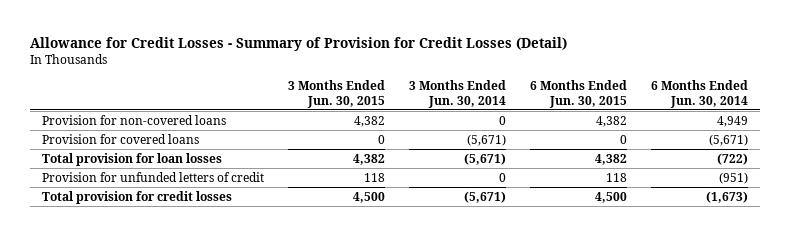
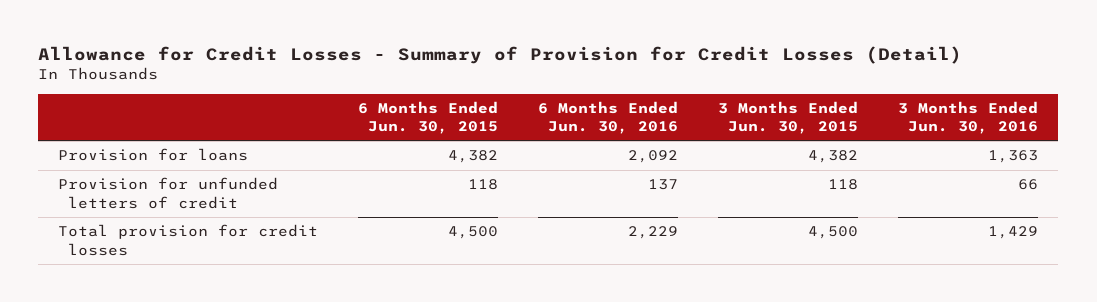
[408,79,506,108] 3 Months Ended Jun. 30, 2014 -> none
[650,79,748,108] 6 Months Ended Jun. 30, 2014 -> none
none -> [538,100,679,135] 6 Months Ended Jun. 30, 2016
none -> [898,100,1039,135] 3 Months Ended Jun. 30, 2016
[41,114,226,125] Provision for non-covered loans -> none
[41,133,199,144] Provision for covered loans -> none
[41,152,222,166] Total provision for loan losses -> [58,148,249,162] Provision for loans

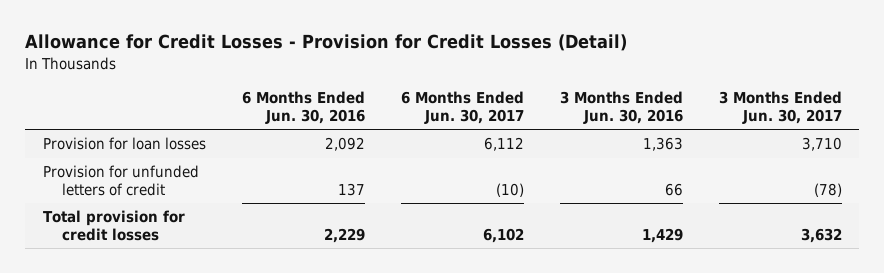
[38,46,963,65] Allowance for Credit Losses - Summary of Provision for Credit Losses (Detail) -> [24,34,627,52] Allowance for Credit Losses - Provision for Credit Losses (Detail)
[358,100,499,135] 6 Months Ended Jun. 30, 2015 -> none
[718,100,859,135] 3 Months Ended Jun. 30, 2015 -> none
none -> [400,91,524,124] 6 Months Ended Jun. 30, 2017
none -> [718,91,842,124] 3 Months Ended Jun. 30, 2017
[58,148,249,162] Provision for loans -> [42,137,206,151] Provision for loan losses

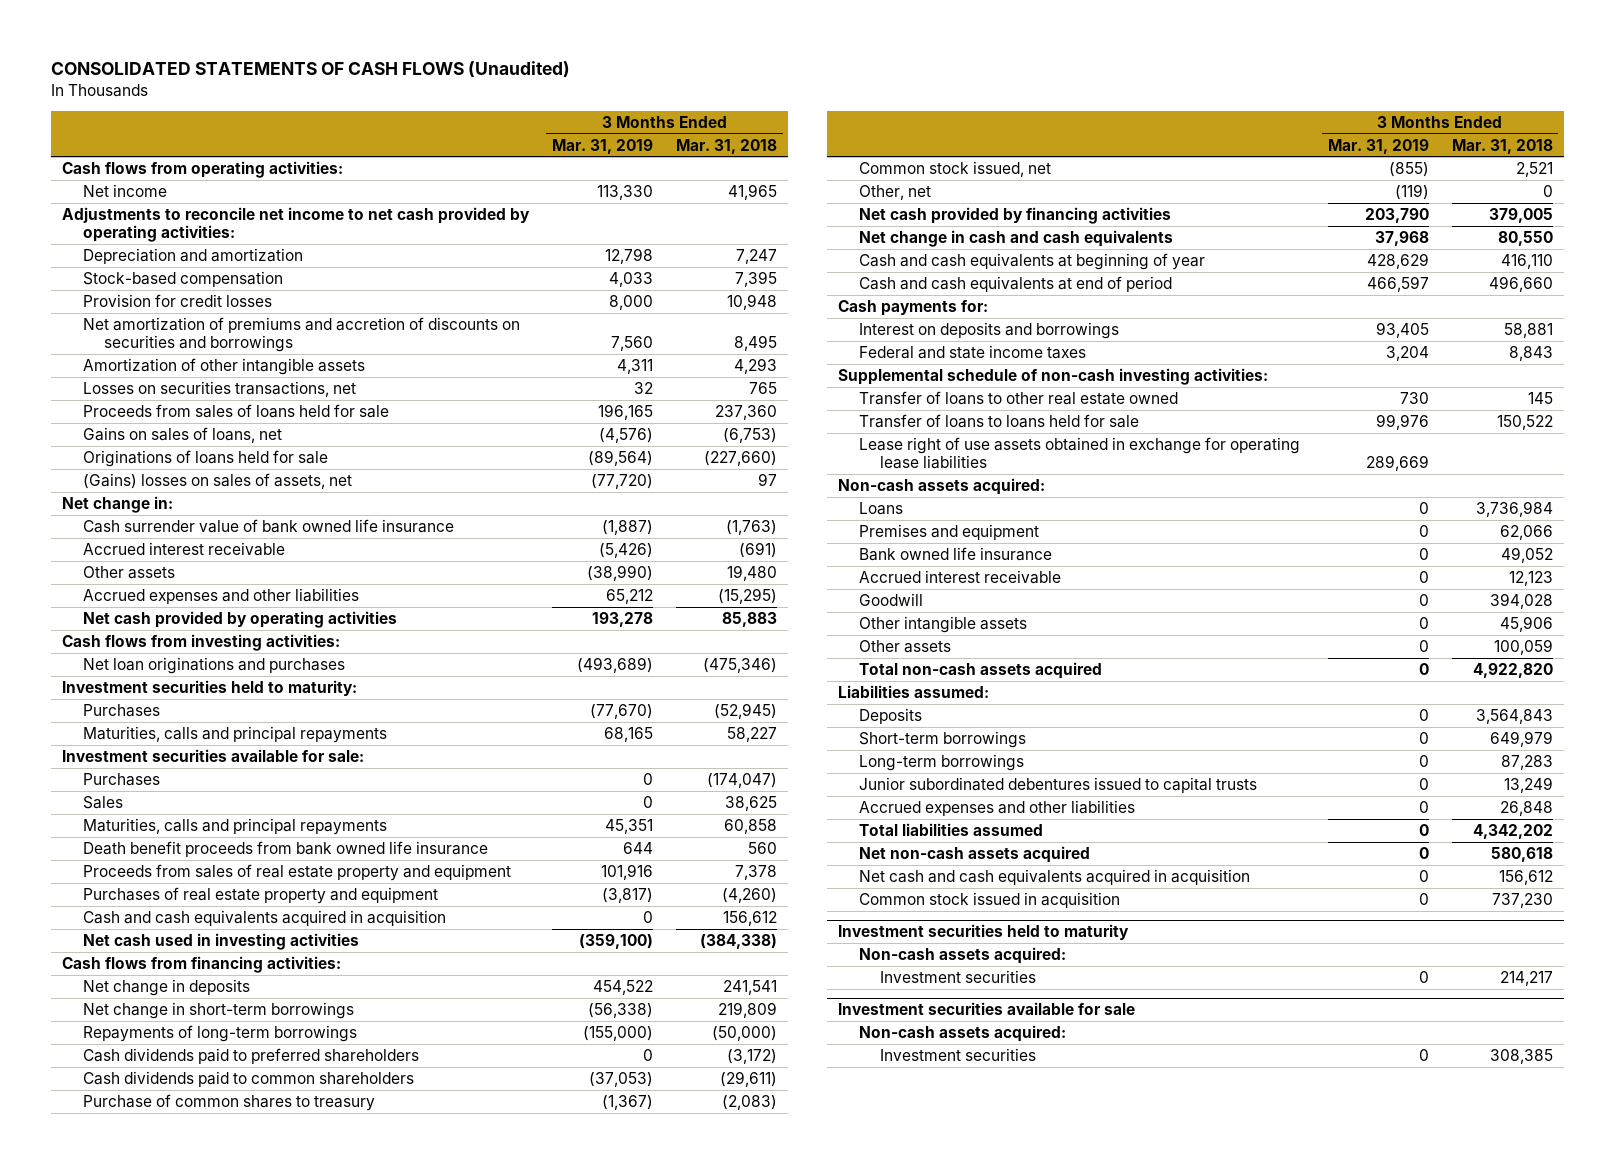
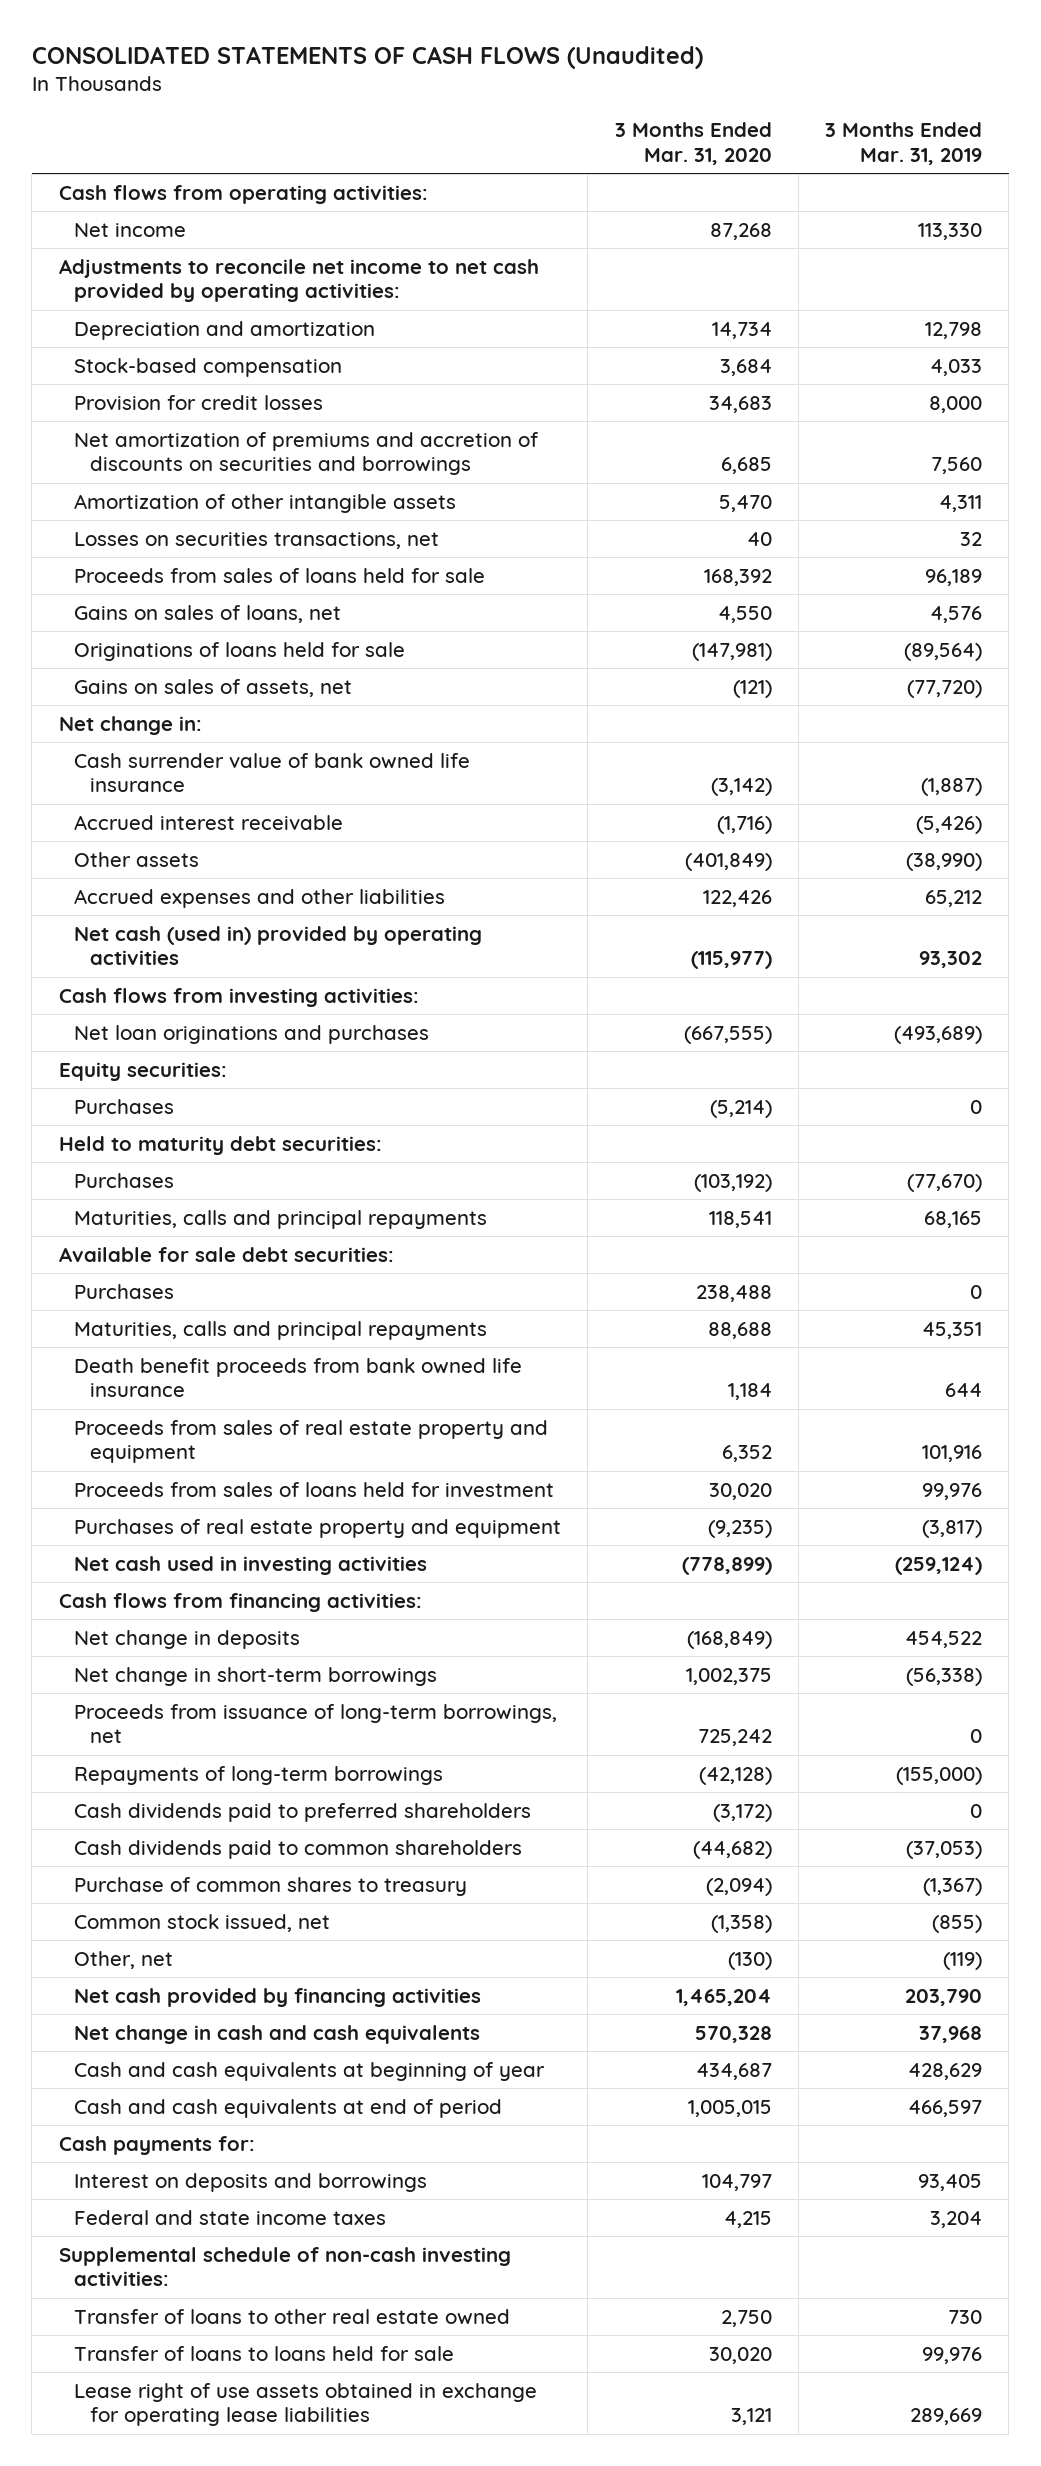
[675,138,777,154] Mar. 31, 2018 -> none
none -> [614,122,772,165] 3 Months Ended Mar. 31, 2020
[598,403,654,420] 196,165 -> [925,568,983,586] 96,189
[599,427,654,443] (4,576) -> [930,605,983,623] 4,576
[83,472,353,489] (Gains) losses on sales of assets, net -> [74,678,353,697] Gains on sales of assets, net
[83,610,398,628] Net cash provided by operating activities -> [74,925,483,966] Net cash (used in) provided by operating activities
[592,611,654,627] 193,278 -> [919,951,983,969] 93,302
none -> [58,1061,227,1081] Equity securities:
none -> [74,1098,175,1114] Purchases
[62,679,358,696] Investment securities held to maturity: -> [58,1135,382,1155] Held to maturity debt securities:
[62,748,365,762] Investment securities available for sale: -> [58,1246,394,1262] Available for sale debt securities:
[83,795,124,809] Sales -> none
none -> [74,1481,555,1497] Proceeds from sales of loans held for investment
[83,909,447,926] Cash and cash equivalents acquired in acquisition -> none
[579,933,654,949] (359,100) -> [895,1556,983,1575] (259,124)
none -> [74,1703,558,1744] Proceeds from issuance of long-term borrowings, net
[838,477,1046,495] Non-cash assets acquired: -> none
[858,501,903,515] Loans -> none
[858,523,1039,540] Premises and equipment -> none
[858,546,1052,561] Bank owned life insurance -> none
[858,569,1061,584] Accrued interest receivable -> none
[858,592,923,606] Goodwill -> none
[858,615,1027,633] Other intangible assets -> none
[858,639,951,653] Other assets -> none
[858,661,1102,679] Total non-cash assets acquired -> none
[838,684,990,698] Liabilities assumed: -> none
[858,707,922,724] Deposits -> none
[858,730,1026,748] Short-term borrowings -> none
[858,753,1024,771] Long-term borrowings -> none
[858,776,1257,793] Junior subordinated debentures issued to capital trusts -> none
[858,799,1135,816] Accrued expenses and other liabilities -> none
[858,822,1043,836] Total liabilities assumed -> none
[858,845,1090,863] Net non-cash assets acquired -> none
[858,868,1250,885] Net cash and cash equivalents acquired in acquisition -> none
[858,891,1120,908] Common stock issued in acquisition -> none
[838,924,1130,941] Investment securities held to maturity -> none
[858,946,1066,964] Non-cash assets acquired: -> none
[879,969,1036,983] Investment securities -> none
[838,1002,1136,1016] Investment securities available for sale -> none
[858,1024,1066,1042] Non-cash assets acquired: -> none
[879,1047,1036,1061] Investment securities -> none

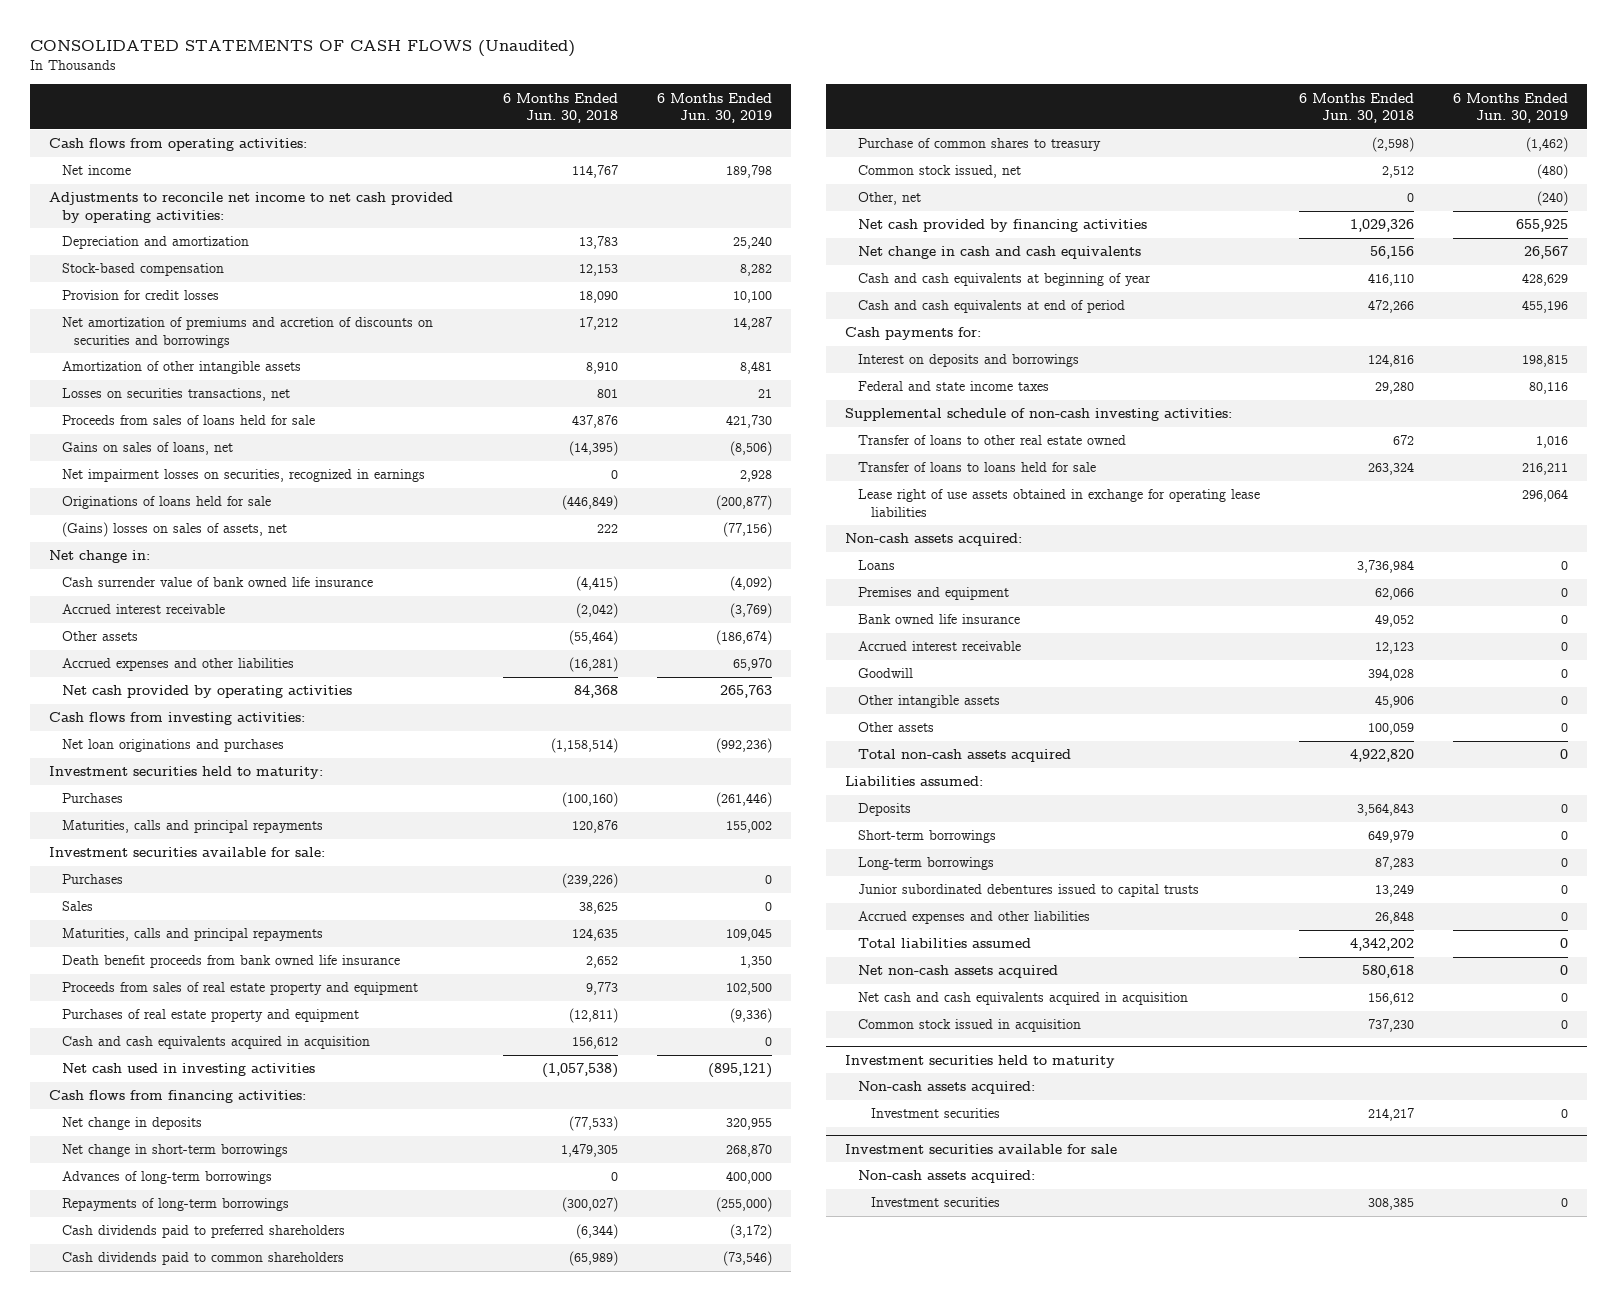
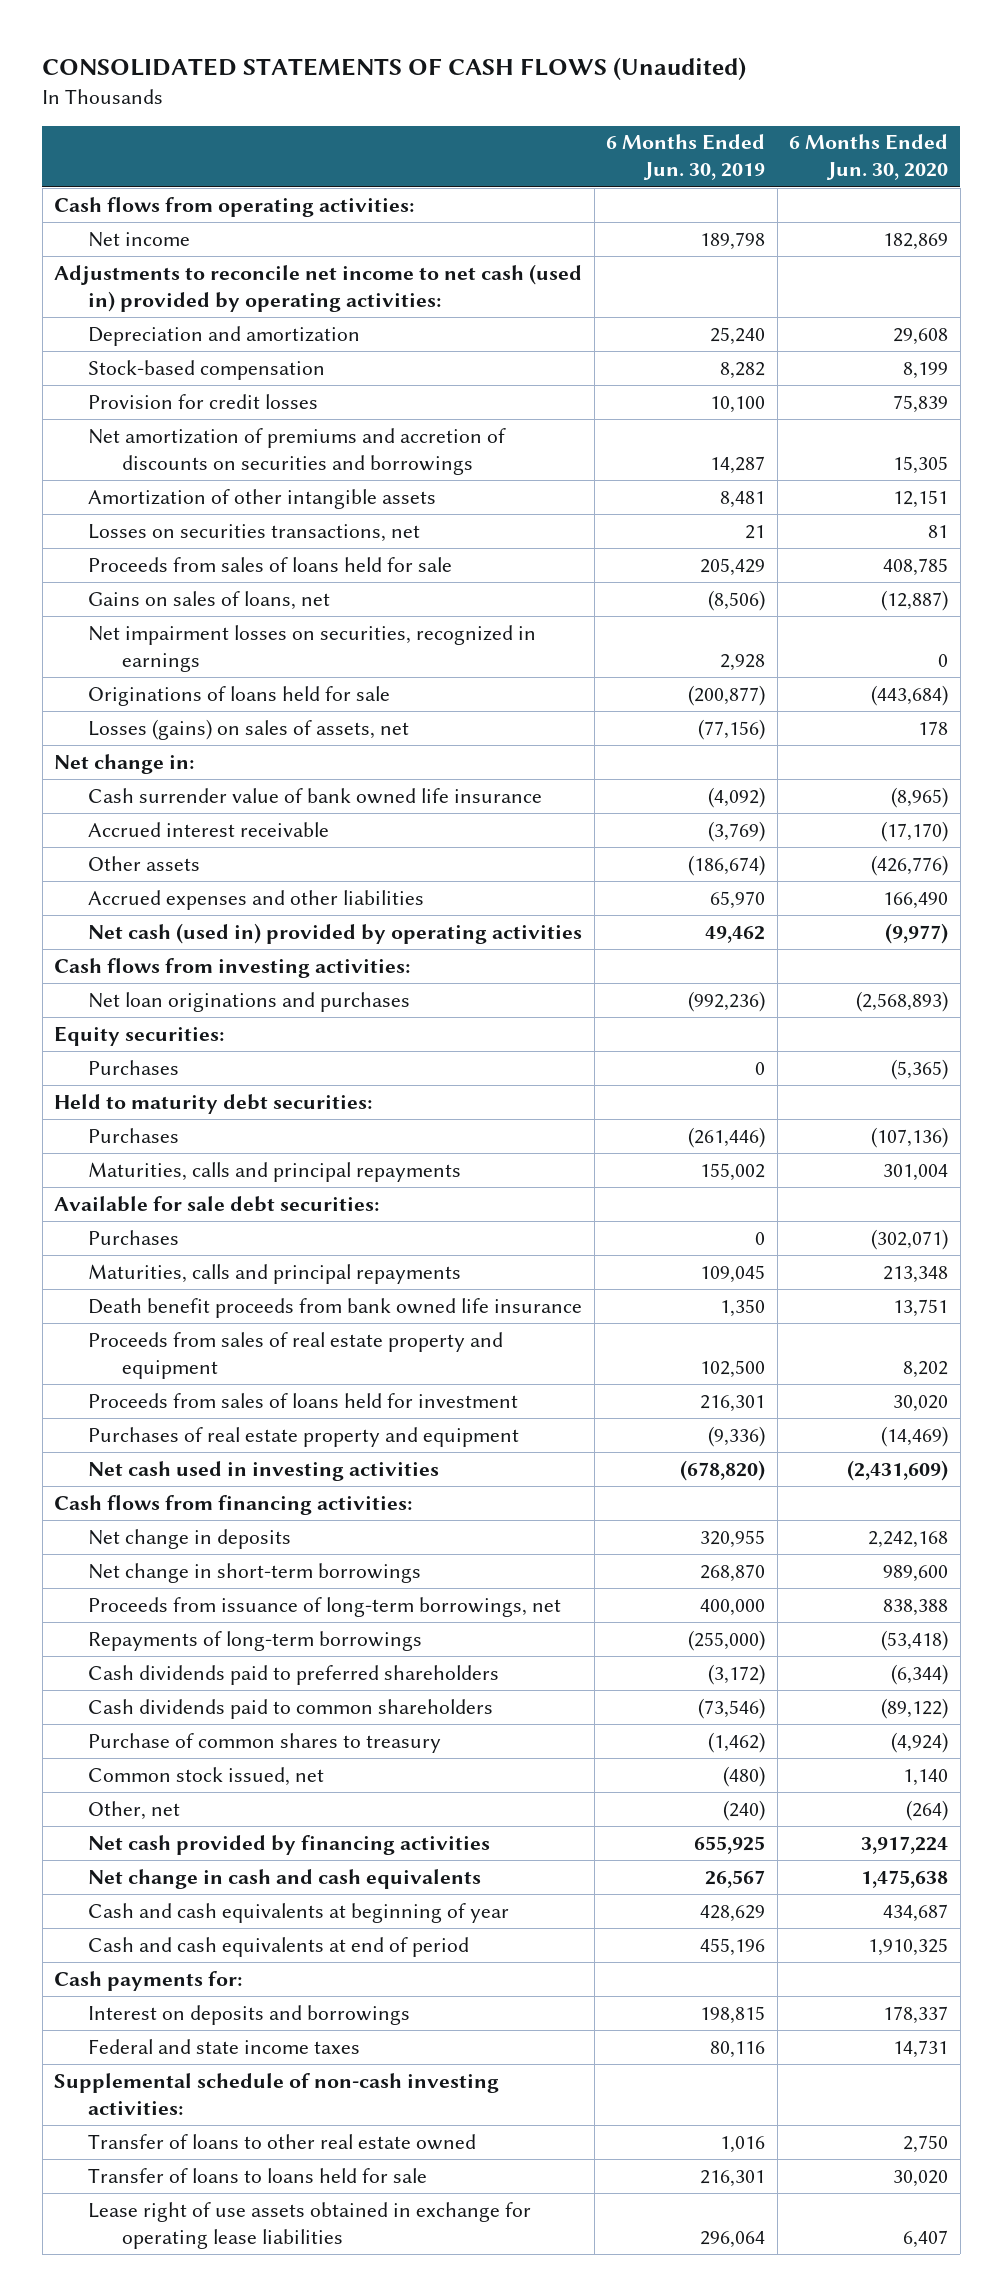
[502,92,618,124] 6 Months Ended Jun. 30, 2018 -> none
none -> [789,134,949,181] 6 Months Ended Jun. 30, 2020
[49,192,454,223] Adjustments to reconcile net income to net cash provided by operating activities: -> [54,263,583,312] Adjustments to reconcile net income to net cash (used in) provided by operating activities:
[725,415,772,429] 421,730 -> [700,557,766,576] 205,429
[61,522,287,538] (Gains) losses on sales of assets, net -> [88,718,410,740] Losses (gains) on sales of assets, net
[61,685,352,699] Net cash provided by operating activities -> [88,922,583,944] Net cash (used in) provided by operating activities
[719,685,772,699] 265,763 -> [705,925,766,943] 49,462
none -> [54,1025,225,1046] Equity securities:
none -> [88,1059,180,1075] Purchases
[49,766,324,780] Investment securities held to maturity: -> [54,1093,373,1114] Held to maturity debt securities:
[49,847,326,858] Investment securities available for sale: -> [54,1195,380,1212] Available for sale debt securities:
[61,901,93,912] Sales -> none
none -> [88,1392,519,1408] Proceeds from sales of loans held for investment
[61,1036,370,1050] Cash and cash equivalents acquired in acquisition -> none
[707,1063,772,1079] (895,121) -> [680,1459,766,1481] (678,820)
[61,1171,272,1185] Advances of long-term borrowings -> [88,1596,562,1617] Proceeds from issuance of long-term borrowings, net
[1521,463,1568,476] 216,211 -> [700,2169,766,2187] 216,301
[845,533,1023,547] Non-cash assets acquired: -> none
[858,560,896,571] Loans -> none
[858,587,1010,601] Premises and equipment -> none
[858,614,1021,625] Bank owned life insurance -> none
[858,641,1022,652] Accrued interest receivable -> none
[858,668,914,679] Goodwill -> none
[858,695,1001,709] Other intangible assets -> none
[858,722,935,733] Other assets -> none
[858,749,1072,763] Total non-cash assets acquired -> none
[845,776,984,787] Liabilities assumed: -> none
[858,803,912,817] Deposits -> none
[858,830,997,844] Short-term borrowings -> none
[858,857,995,871] Long-term borrowings -> none
[858,884,1200,898] Junior subordinated debentures issued to capital trusts -> none
[858,911,1091,925] Accrued expenses and other liabilities -> none
[858,938,1032,949] Total liabilities assumed -> none
[858,965,1059,979] Net non-cash assets acquired -> none
[858,992,1189,1006] Net cash and cash equivalents acquired in acquisition -> none
[858,1019,1082,1033] Common stock issued in acquisition -> none
[845,1054,1116,1068] Investment securities held to maturity -> none
[858,1081,1036,1095] Non-cash assets acquired: -> none
[870,1108,1000,1119] Investment securities -> none
[845,1143,1118,1154] Investment securities available for sale -> none
[858,1170,1036,1184] Non-cash assets acquired: -> none
[870,1197,1000,1208] Investment securities -> none

